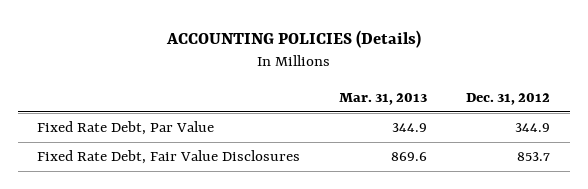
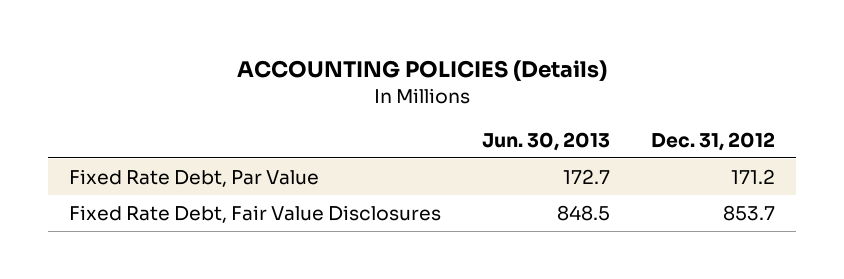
[339,93,428,106] Mar. 31, 2013 -> none
none -> [482,131,611,151] Jun. 30, 2013
[515,123,551,133] 344.9 -> [731,168,776,184] 171.2

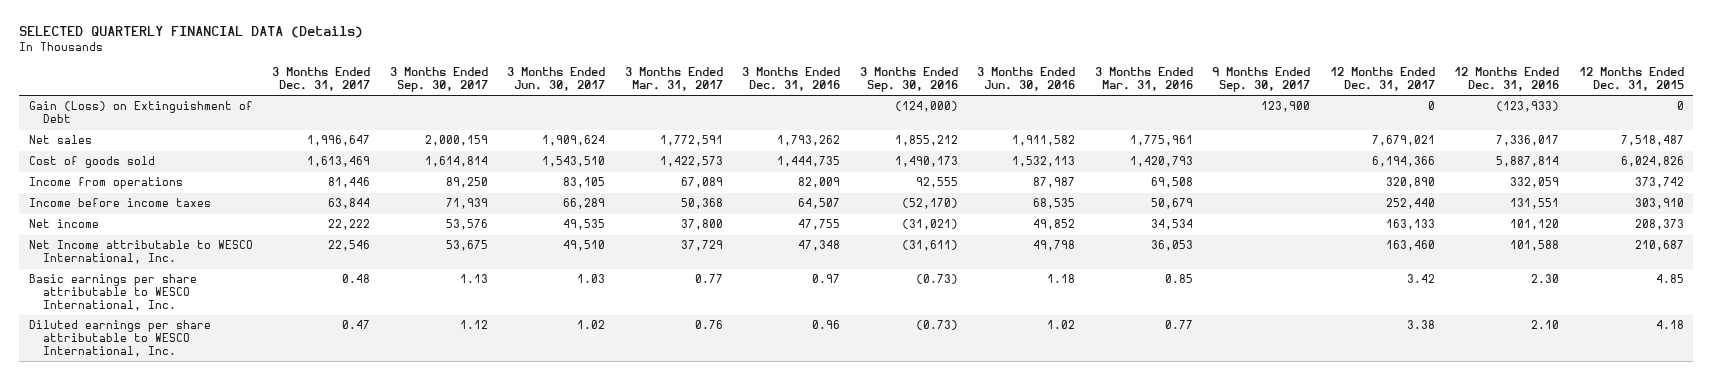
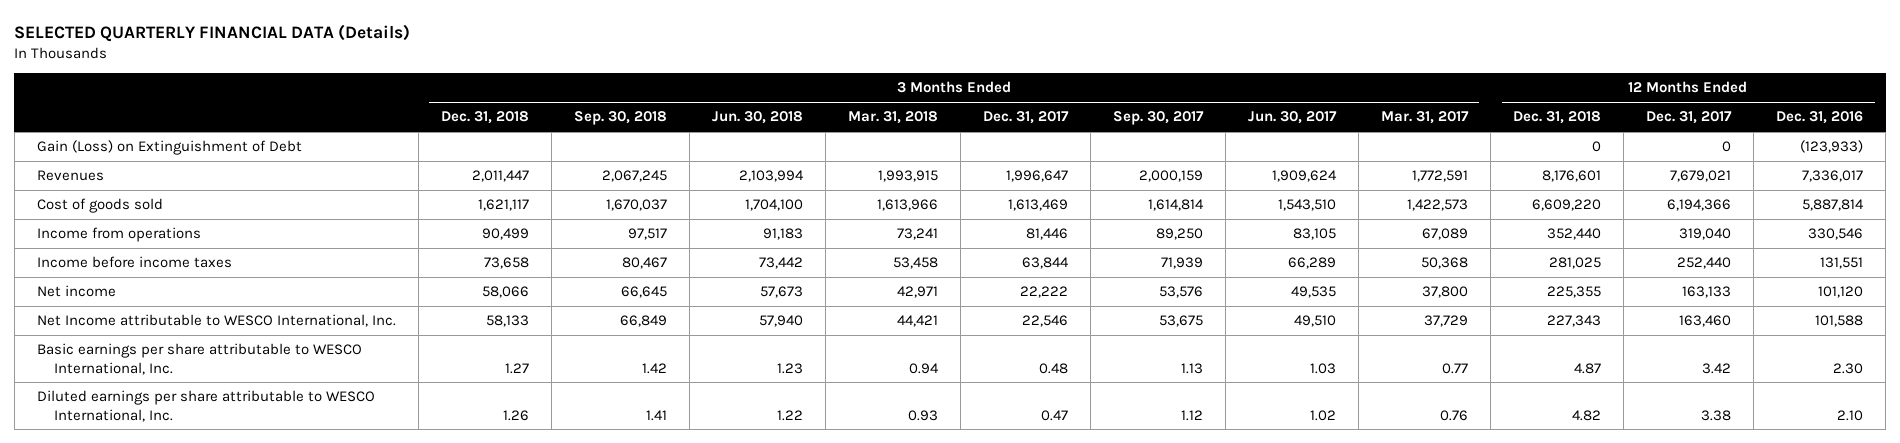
[742,66,841,91] 3 Months Ended Dec. 31, 2016 -> none
[859,66,958,92] 3 Months Ended Sep. 30, 2016 -> none
[977,66,1076,91] 3 Months Ended Jun. 30, 2016 -> none
[1094,66,1193,91] 3 Months Ended Mar. 31, 2016 -> none
[1212,66,1311,92] 9 Months Ended Sep. 30, 2017 -> none
[1578,66,1684,91] 12 Months Ended Dec. 31, 2015 -> none
none -> [440,111,529,125] Dec. 31, 2018
none -> [573,111,667,126] Sep. 30, 2018
none -> [711,111,803,125] Jun. 30, 2018
none -> [847,111,938,125] Mar. 31, 2018
none -> [1513,111,1602,125] Dec. 31, 2018
[28,135,92,145] Net sales -> [36,170,104,182] Revenues
[1385,177,1435,189] 320,890 -> [1679,228,1732,241] 319,040
[1510,177,1560,189] 332,059 -> [1808,228,1864,241] 330,546

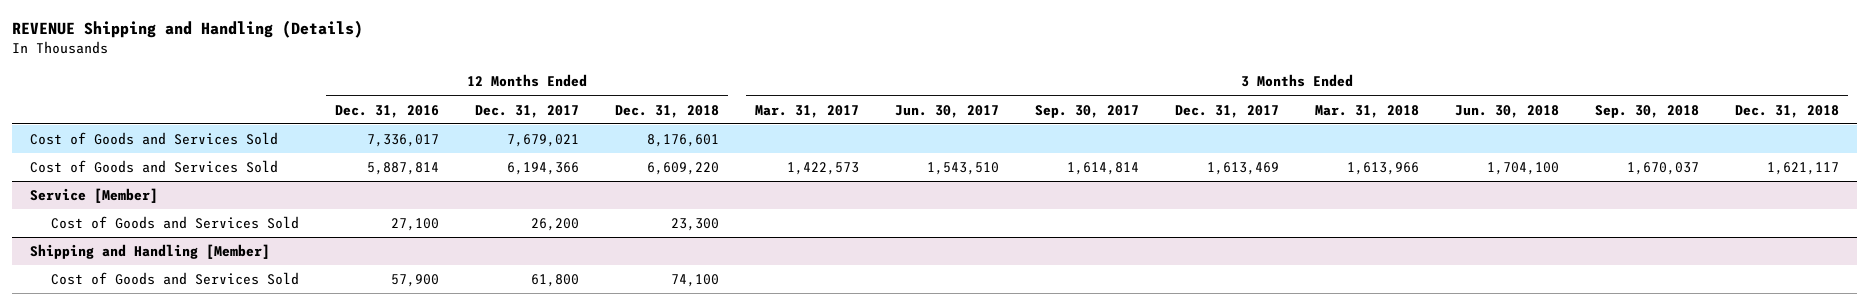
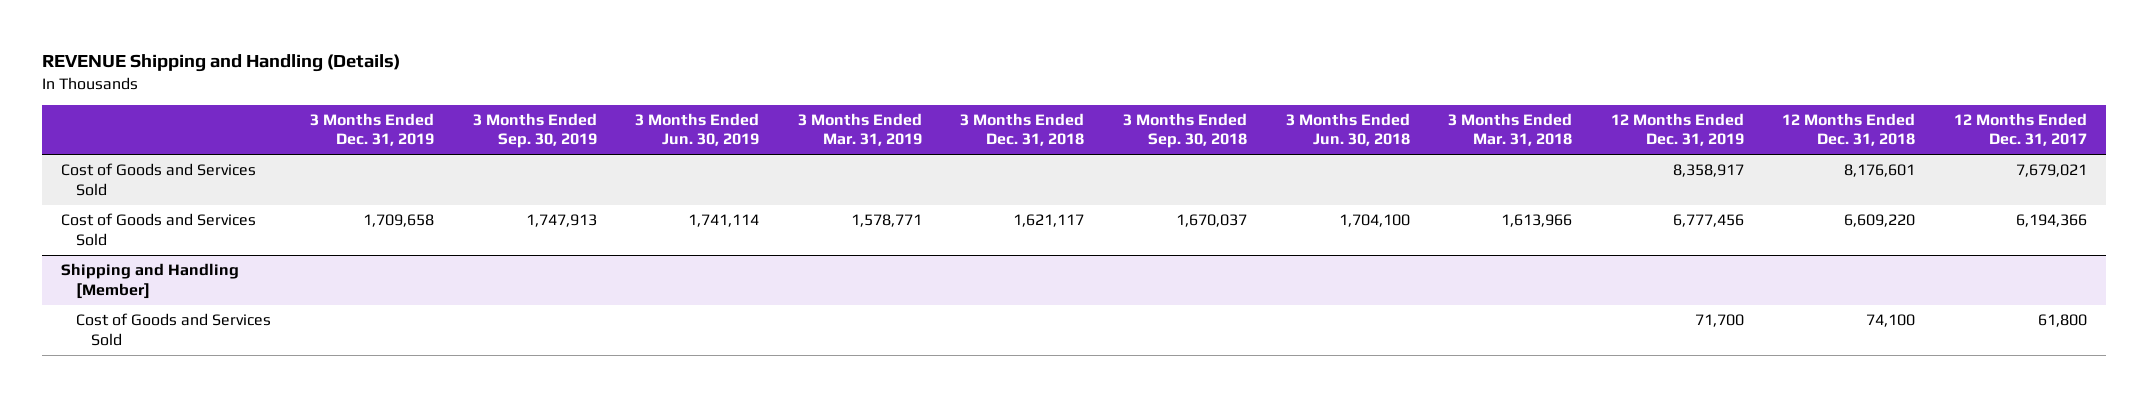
[334,104,439,118] Dec. 31, 2016 -> none
[754,104,859,118] Mar. 31, 2017 -> none
[894,104,999,118] Jun. 30, 2017 -> none
[1034,104,1139,118] Sep. 30, 2017 -> none
[1174,104,1279,118] Dec. 31, 2017 -> none
none -> [309,113,434,147] 3 Months Ended Dec. 31, 2019
none -> [472,113,597,149] 3 Months Ended Sep. 30, 2019
none -> [635,113,760,147] 3 Months Ended Jun. 30, 2019
none -> [797,113,922,147] 3 Months Ended Mar. 31, 2019
none -> [1610,113,1744,147] 12 Months Ended Dec. 31, 2019
[30,188,159,204] Service [Member] -> none
[50,216,299,230] Cost of Goods and Services Sold -> none

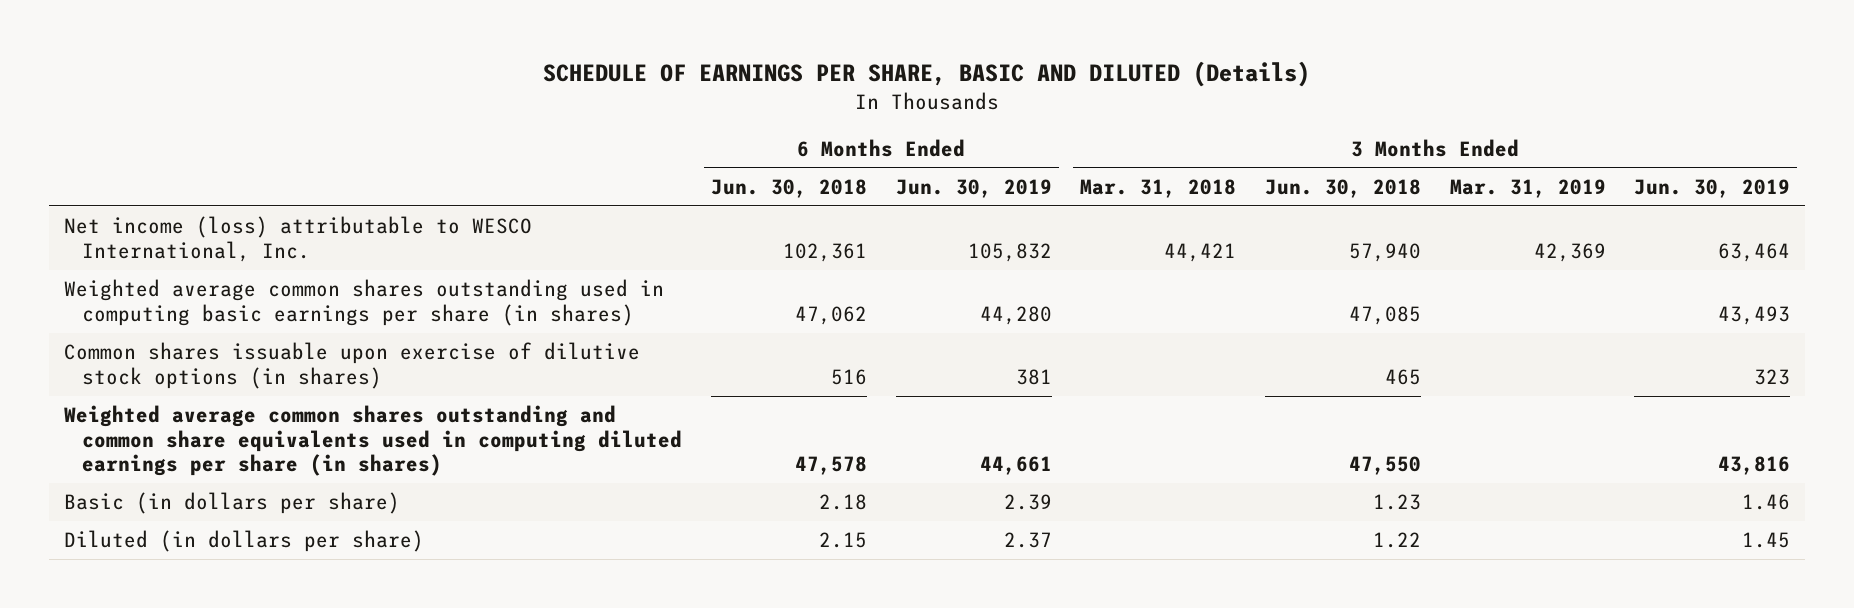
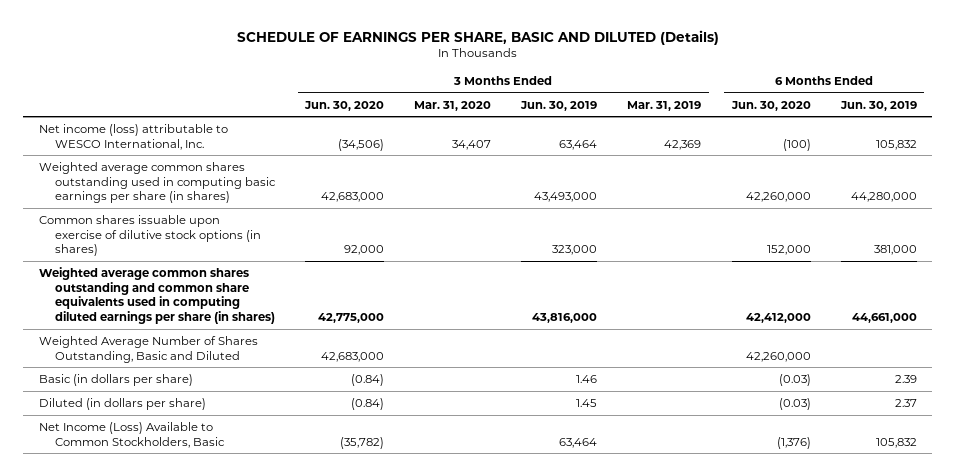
[711,178,868,198] Jun. 30, 2018 -> none
[1080,178,1237,198] Mar. 31, 2018 -> none
[1265,178,1422,198] Jun. 30, 2018 -> none
none -> [304,100,385,111] Jun. 30, 2020
none -> [414,100,492,111] Mar. 31, 2020
none -> [730,100,811,111] Jun. 30, 2020
[979,305,1052,325] 44,280 -> [850,192,917,203] 44,280,000
[1718,305,1791,325] 43,493 -> [534,192,598,203] 43,493,000
[1015,368,1052,385] 381 -> [873,245,917,256] 381,000
[1754,368,1791,385] 323 -> [552,245,598,256] 323,000
[979,456,1052,476] 44,661 -> [851,313,917,324] 44,661,000
[1718,456,1791,476] 43,816 -> [532,313,598,324] 43,816,000
none -> [38,335,258,363] Weighted Average Number of Shares Outstanding, Basic and Diluted
none -> [38,421,226,448] Net Income (Loss) Available to Common Stockholders, Basic

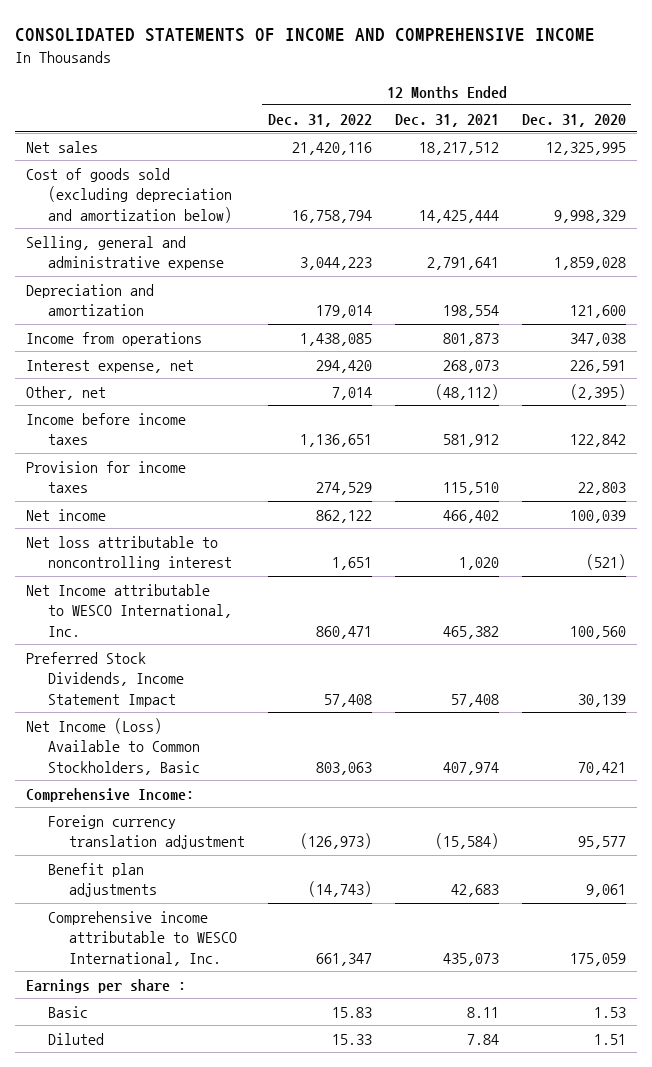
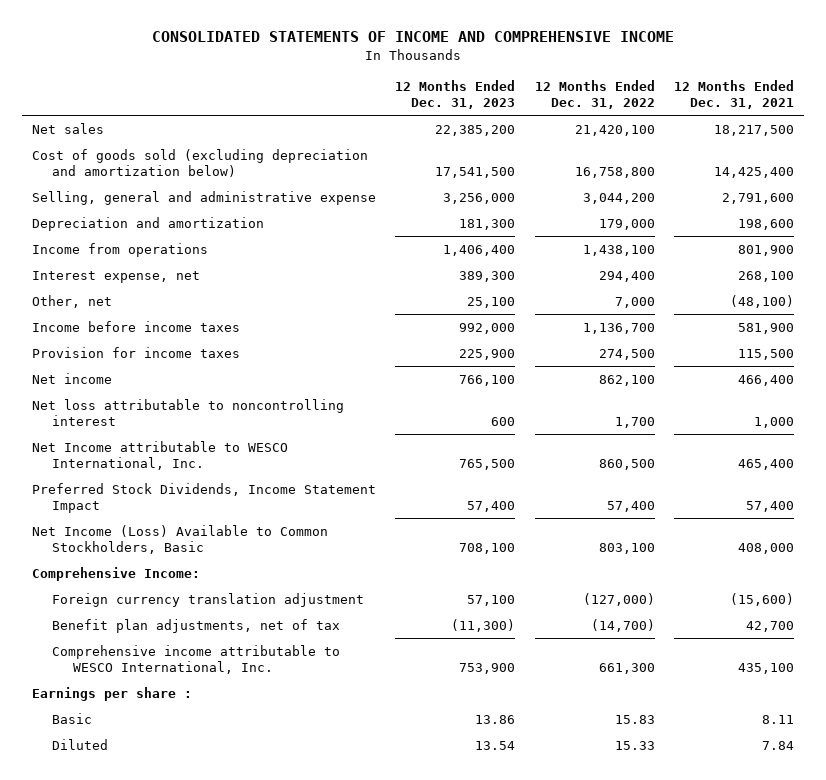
[521,113,626,127] Dec. 31, 2020 -> none
none -> [395,80,516,109] 12 Months Ended Dec. 31, 2023
[291,141,372,155] 21,420,116 -> [574,124,655,136] 21,420,100
[418,141,499,155] 18,217,512 -> [714,124,795,136] 18,217,500
[291,210,372,224] 16,758,794 -> [574,166,655,178] 16,758,800
[418,210,499,224] 14,425,444 -> [714,166,795,178] 14,425,400
[299,257,372,271] 3,044,223 -> [582,192,655,204] 3,044,200
[426,257,499,271] 2,791,641 -> [722,192,795,204] 2,791,600
[315,305,372,319] 179,014 -> [598,218,655,230] 179,000
[442,305,499,319] 198,554 -> [738,218,795,230] 198,600
[299,332,372,346] 1,438,085 -> [582,244,655,256] 1,438,100
[442,332,499,346] 801,873 -> [738,244,795,256] 801,900
[315,359,372,373] 294,420 -> [598,270,655,282] 294,400
[442,359,499,373] 268,073 -> [738,270,795,282] 268,100
[331,386,372,400] 7,014 -> [614,296,655,308] 7,000
[434,383,499,400] (48,112) -> [730,294,795,308] (48,100)
[299,434,372,448] 1,136,651 -> [582,322,655,334] 1,136,700
[442,434,499,448] 581,912 -> [738,322,795,334] 581,900
[315,482,372,496] 274,529 -> [598,348,655,360] 274,500
[442,482,499,496] 115,510 -> [738,348,795,360] 115,500
[315,509,372,523] 862,122 -> [598,374,655,386] 862,100
[442,509,499,523] 466,402 -> [738,374,795,386] 466,400
[331,557,372,571] 1,651 -> [614,416,655,428] 1,700
[458,557,499,571] 1,020 -> [754,416,795,428] 1,000
[315,626,372,640] 860,471 -> [598,458,655,470] 860,500
[442,626,499,640] 465,382 -> [738,458,795,470] 465,400
[323,694,372,708] 57,408 -> [606,500,655,512] 57,400
[450,694,499,708] 57,408 -> [746,500,795,512] 57,400
[315,762,372,776] 803,063 -> [598,542,655,554] 803,100
[442,762,499,776] 407,974 -> [738,542,795,554] 408,000
[299,833,372,850] (126,973) -> [582,592,655,606] (127,000)
[434,833,499,850] (15,584) -> [730,592,795,606] (15,600)
[47,862,157,898] Benefit plan adjustments -> [52,618,341,633] Benefit plan adjustments, net of tax
[307,881,372,898] (14,743) -> [590,618,655,632] (14,700)
[450,884,499,898] 42,683 -> [746,620,795,632] 42,700
[315,953,372,967] 661,347 -> [598,662,655,674] 661,300
[442,953,499,967] 435,073 -> [738,662,795,674] 435,100

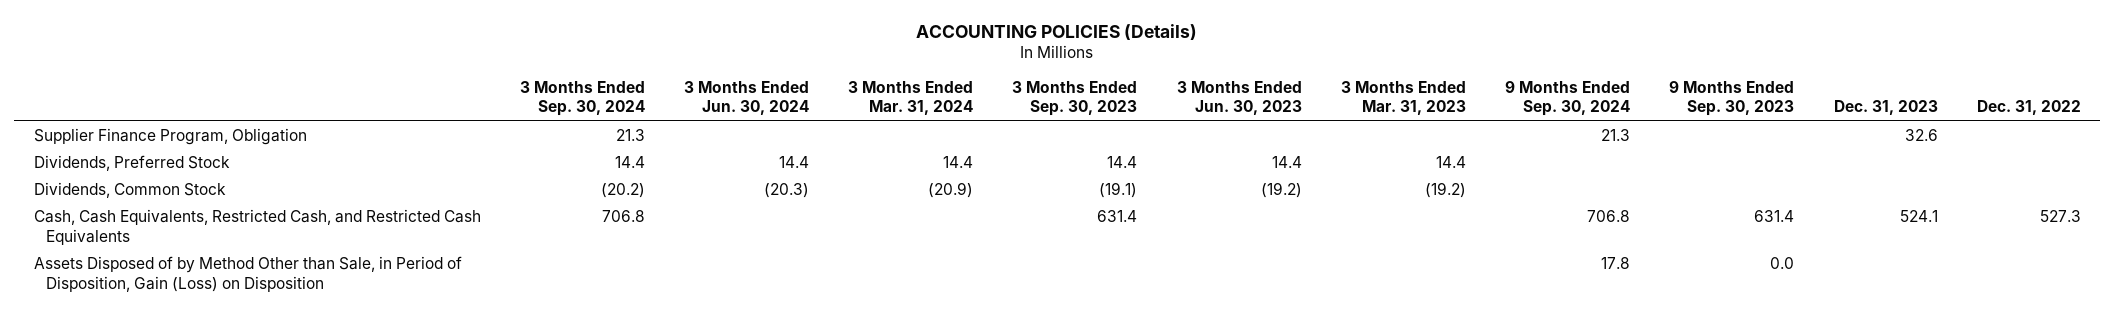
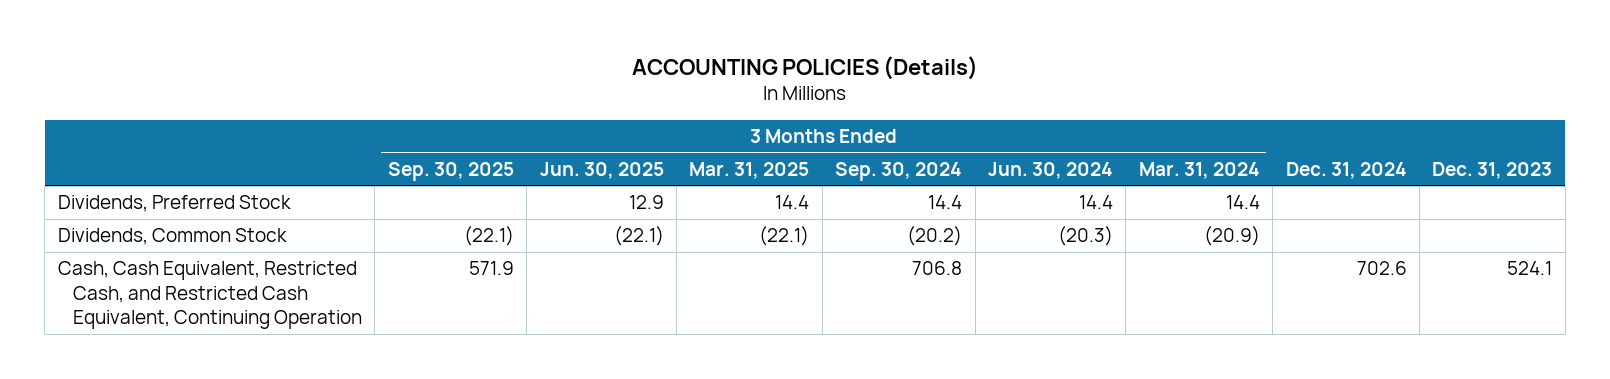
[1012,80,1138,117] 3 Months Ended Sep. 30, 2023 -> none
[1176,80,1302,116] 3 Months Ended Jun. 30, 2023 -> none
[1340,80,1466,116] 3 Months Ended Mar. 31, 2023 -> none
[1505,80,1631,117] 9 Months Ended Sep. 30, 2024 -> none
[1669,80,1795,117] 9 Months Ended Sep. 30, 2023 -> none
[1976,100,2081,116] Dec. 31, 2022 -> none
none -> [387,161,514,181] Sep. 30, 2025
none -> [539,161,664,179] Jun. 30, 2025
none -> [689,161,810,179] Mar. 31, 2025
none -> [1285,161,1407,179] Dec. 31, 2024
[33,128,307,146] Supplier Finance Program, Obligation -> none
[33,256,462,292] Assets Disposed of by Method Other than Sale, in Period of Disposition, Gain (Loss) on Disposition -> none
[33,209,481,245] Cash, Cash Equivalents, Restricted Cash, and Restricted Cash Equivalents -> [57,261,362,330] Cash, Cash Equivalent, Restricted Cash, and Restricted Cash Equivalent, Continuing Operation

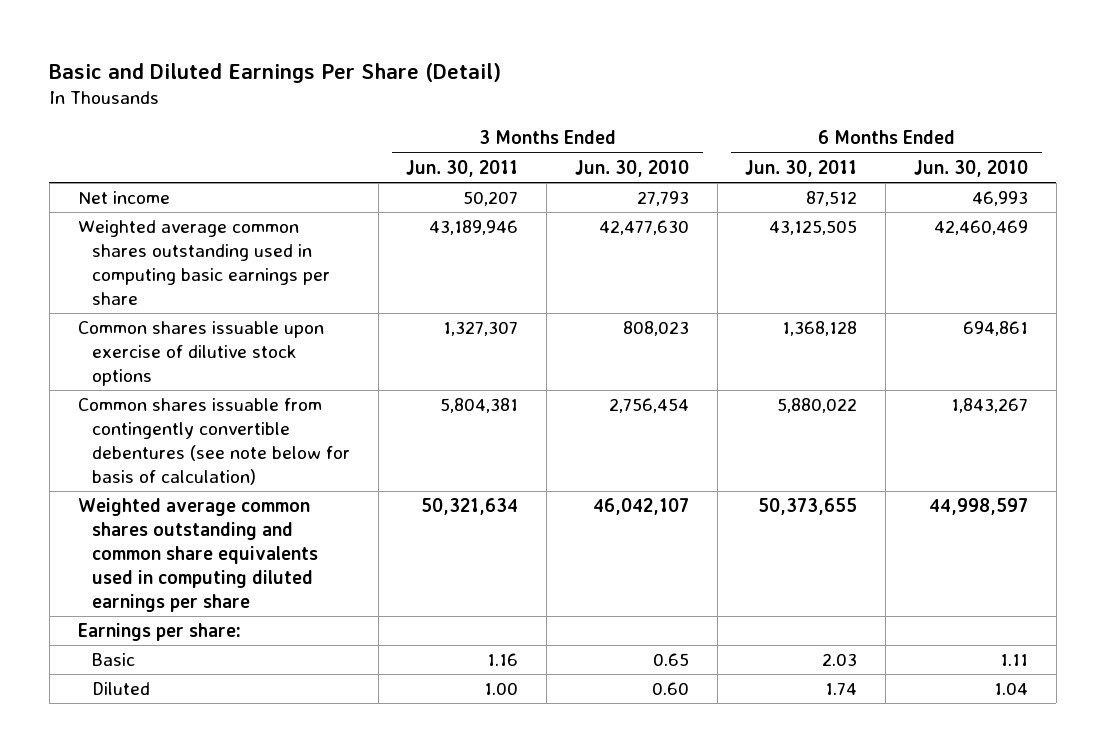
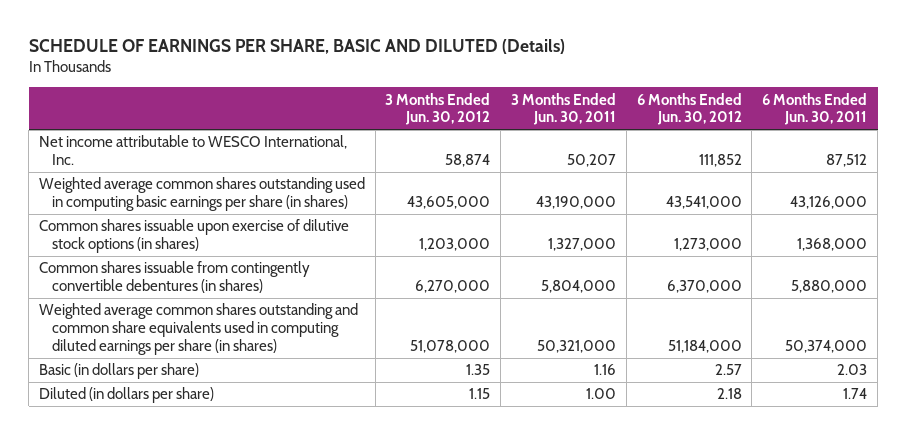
[49,62,502,83] Basic and Diluted Earnings Per Share (Detail) -> [28,38,565,54] SCHEDULE OF EARNINGS PER SHARE, BASIC AND DILUTED (Details)
[574,159,689,177] Jun. 30, 2010 -> none
[913,159,1028,177] Jun. 30, 2010 -> none
none -> [385,92,491,126] 3 Months Ended Jun. 30, 2012
none -> [636,92,742,126] 6 Months Ended Jun. 30, 2012
[77,623,241,642] Earnings per share: -> none
[77,191,170,205] Net income -> [38,135,347,166] Net income attributable to WESCO International, Inc.
[77,220,330,306] Weighted average common shares outstanding used in computing basic earnings per share -> [38,177,365,212] Weighted average common shares outstanding used in computing basic earnings per share (in shares)
[429,220,519,236] 43,189,946 -> [536,196,617,210] 43,190,000
[769,220,858,236] 43,125,505 -> [790,196,868,210] 43,126,000
[77,321,324,387] Common shares issuable upon exercise of dilutive stock options -> [38,219,349,254] Common shares issuable upon exercise of dilutive stock options (in shares)
[443,321,519,337] 1,327,307 -> [548,238,617,252] 1,327,000
[782,321,858,337] 1,368,128 -> [797,238,868,252] 1,368,000
[77,398,350,486] Common shares issuable from contingently convertible debentures (see note below for basis of calculation) -> [38,261,310,294] Common shares issuable from contingently convertible debentures (in shares)
[440,398,519,414] 5,804,381 -> [541,280,617,294] 5,804,000
[777,398,858,414] 5,880,022 -> [791,280,868,294] 5,880,000
[77,498,318,613] Weighted average common shares outstanding and common share equivalents used in computing diluted earnings per share -> [38,303,358,355] Weighted average common shares outstanding and common share equivalents used in computing diluted earnings per share (in shares)
[421,498,519,516] 50,321,634 -> [537,339,617,353] 50,321,000
[758,498,858,516] 50,373,655 -> [785,339,868,353] 50,374,000
[91,653,135,667] Basic -> [38,363,199,380] Basic (in dollars per share)
[91,682,150,696] Diluted -> [38,387,214,404] Diluted (in dollars per share)

